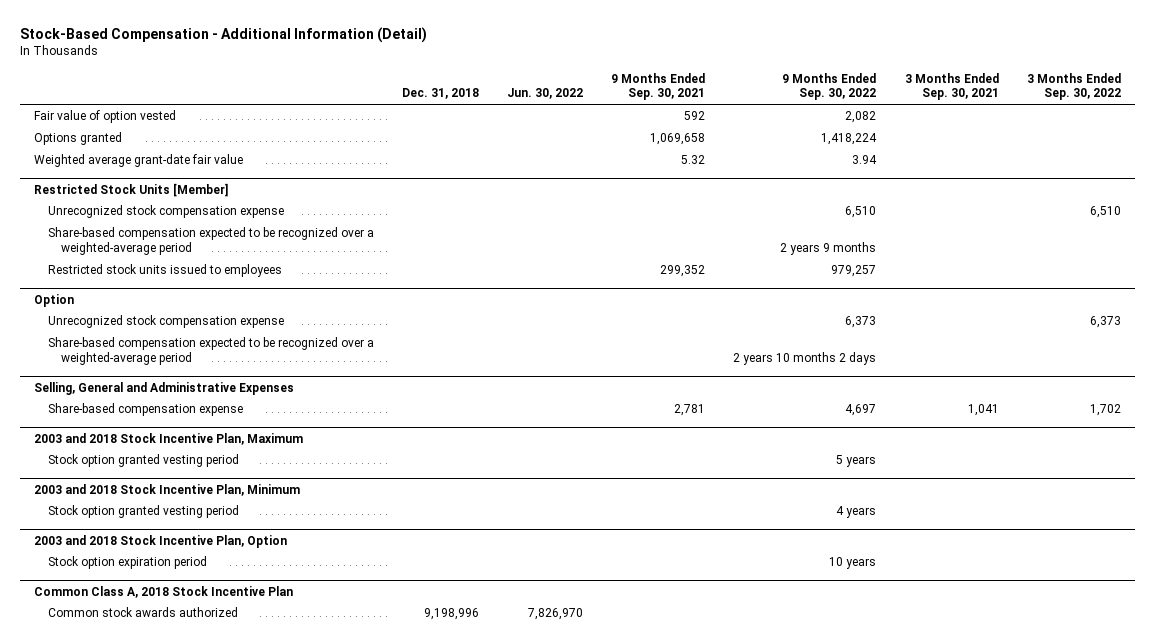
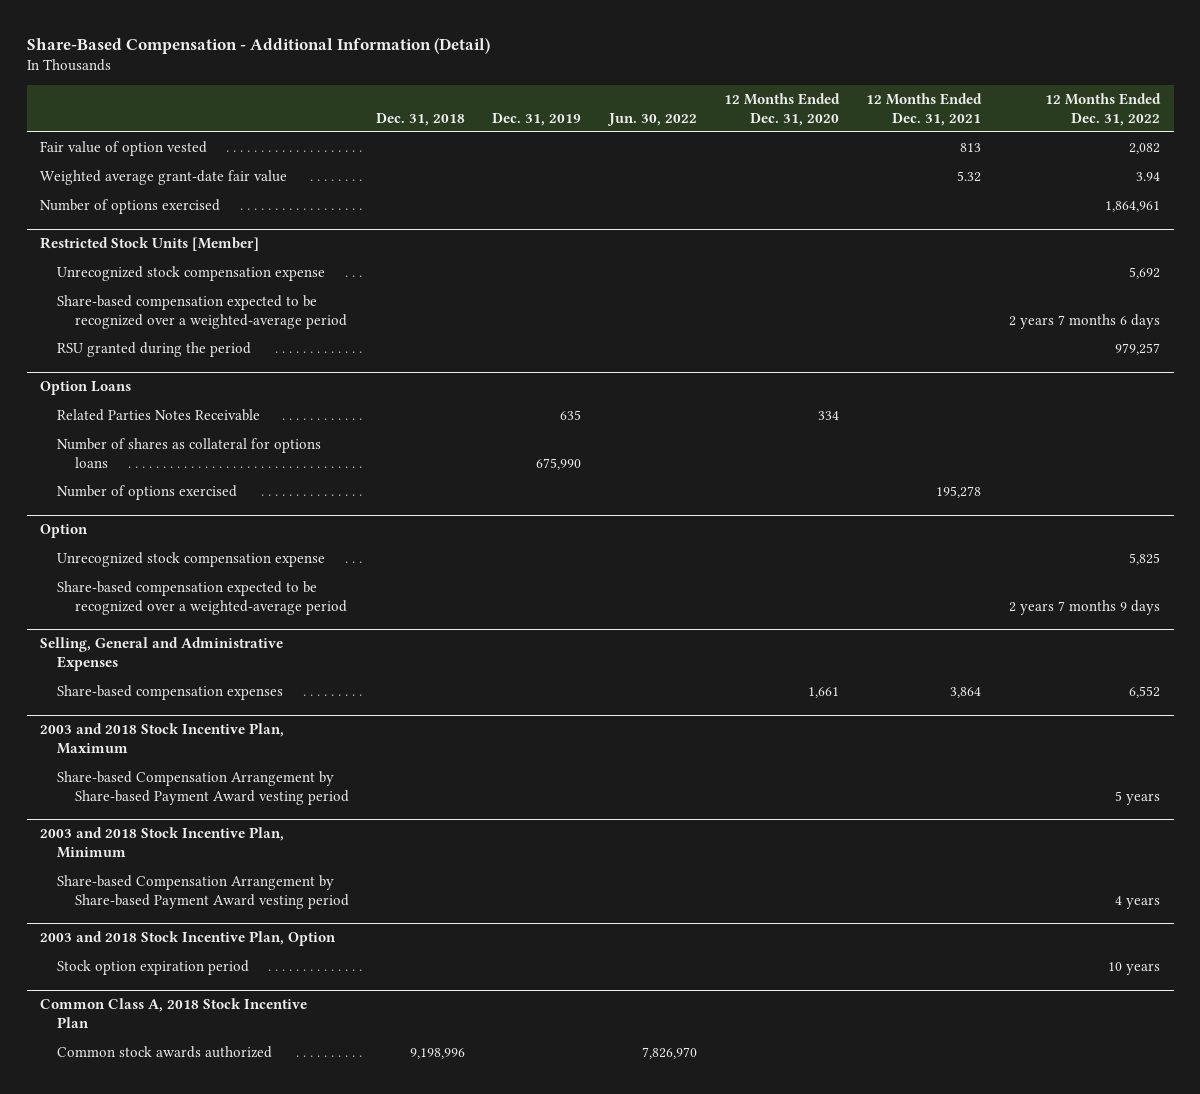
[19,26,427,43] Stock-Based Compensation - Additional Information (Detail) -> [26,37,490,54] Share-Based Compensation - Additional Information (Detail)
[611,72,706,101] 9 Months Ended Sep. 30, 2021 -> none
[782,72,877,101] 9 Months Ended Sep. 30, 2022 -> none
[904,72,999,101] 3 Months Ended Sep. 30, 2021 -> none
[1026,72,1121,101] 3 Months Ended Sep. 30, 2022 -> none
none -> [492,112,582,126] Dec. 31, 2019
none -> [724,92,841,126] 12 Months Ended Dec. 31, 2020
none -> [866,92,983,126] 12 Months Ended Dec. 31, 2021
none -> [1044,92,1161,126] 12 Months Ended Dec. 31, 2022
[33,132,122,146] Options granted -> none
none -> [40,199,221,215] Number of options exercised
[47,264,282,278] Restricted stock units issued to employees -> [57,342,252,358] RSU granted during the period
none -> [40,381,132,396] Option Loans
none -> [57,409,261,422] Related Parties Notes Receivable
none -> [57,438,322,468] Number of shares as collateral for options loans
none -> [57,485,238,501] Number of options exercised
[47,403,243,417] Share-based compensation expense -> [57,685,284,701] Share-based compensation expenses
[47,454,239,468] Stock option granted vesting period -> [57,771,349,805] Share-based Compensation Arrangement by Share-based Payment Award vesting period
[47,505,239,519] Stock option granted vesting period -> [57,875,349,909] Share-based Compensation Arrangement by Share-based Payment Award vesting period

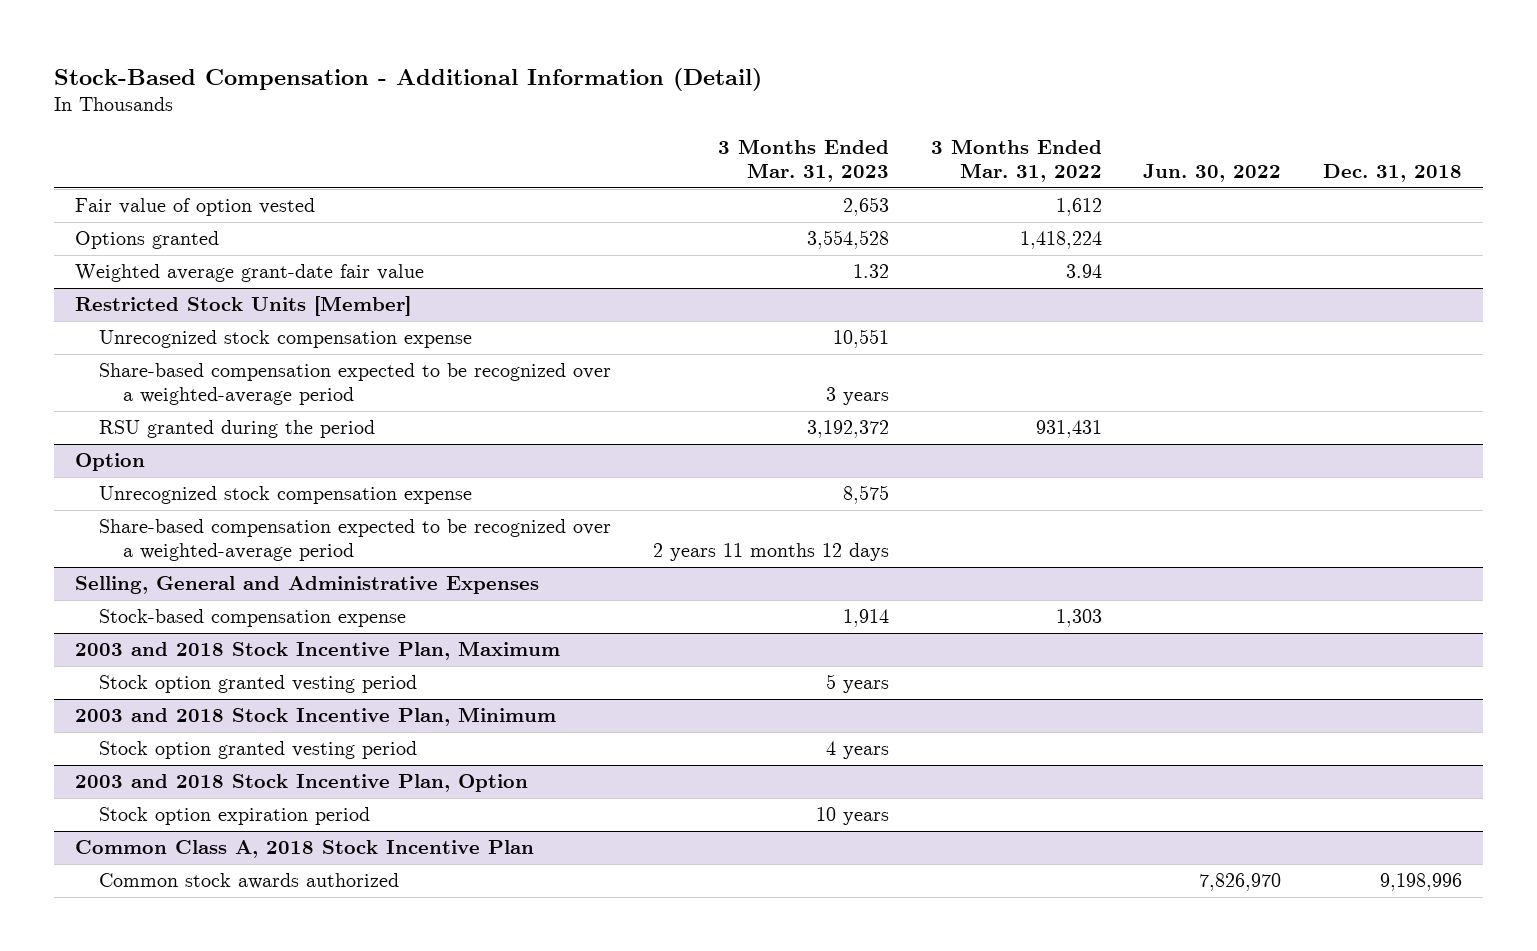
[26,37,490,54] Share-Based Compensation - Additional Information (Detail) -> [54,67,763,91] Stock-Based Compensation - Additional Information (Detail)
[492,112,582,126] Dec. 31, 2019 -> none
[724,92,841,126] 12 Months Ended Dec. 31, 2020 -> none
[866,92,983,126] 12 Months Ended Dec. 31, 2021 -> none
[1044,92,1161,126] 12 Months Ended Dec. 31, 2022 -> none
none -> [717,138,889,182] 3 Months Ended Mar. 31, 2023
none -> [930,138,1102,182] 3 Months Ended Mar. 31, 2022
none -> [75,231,220,250] Options granted
[40,199,221,215] Number of options exercised -> none
[40,381,132,396] Option Loans -> none
[57,409,261,422] Related Parties Notes Receivable -> none
[57,438,322,468] Number of shares as collateral for options loans -> none
[57,485,238,501] Number of options exercised -> none
[57,685,284,701] Share-based compensation expenses -> [99,609,407,628] Stock-based compensation expense
[57,771,349,805] Share-based Compensation Arrangement by Share-based Payment Award vesting period -> [99,675,418,694] Stock option granted vesting period
[57,875,349,909] Share-based Compensation Arrangement by Share-based Payment Award vesting period -> [99,741,418,760] Stock option granted vesting period

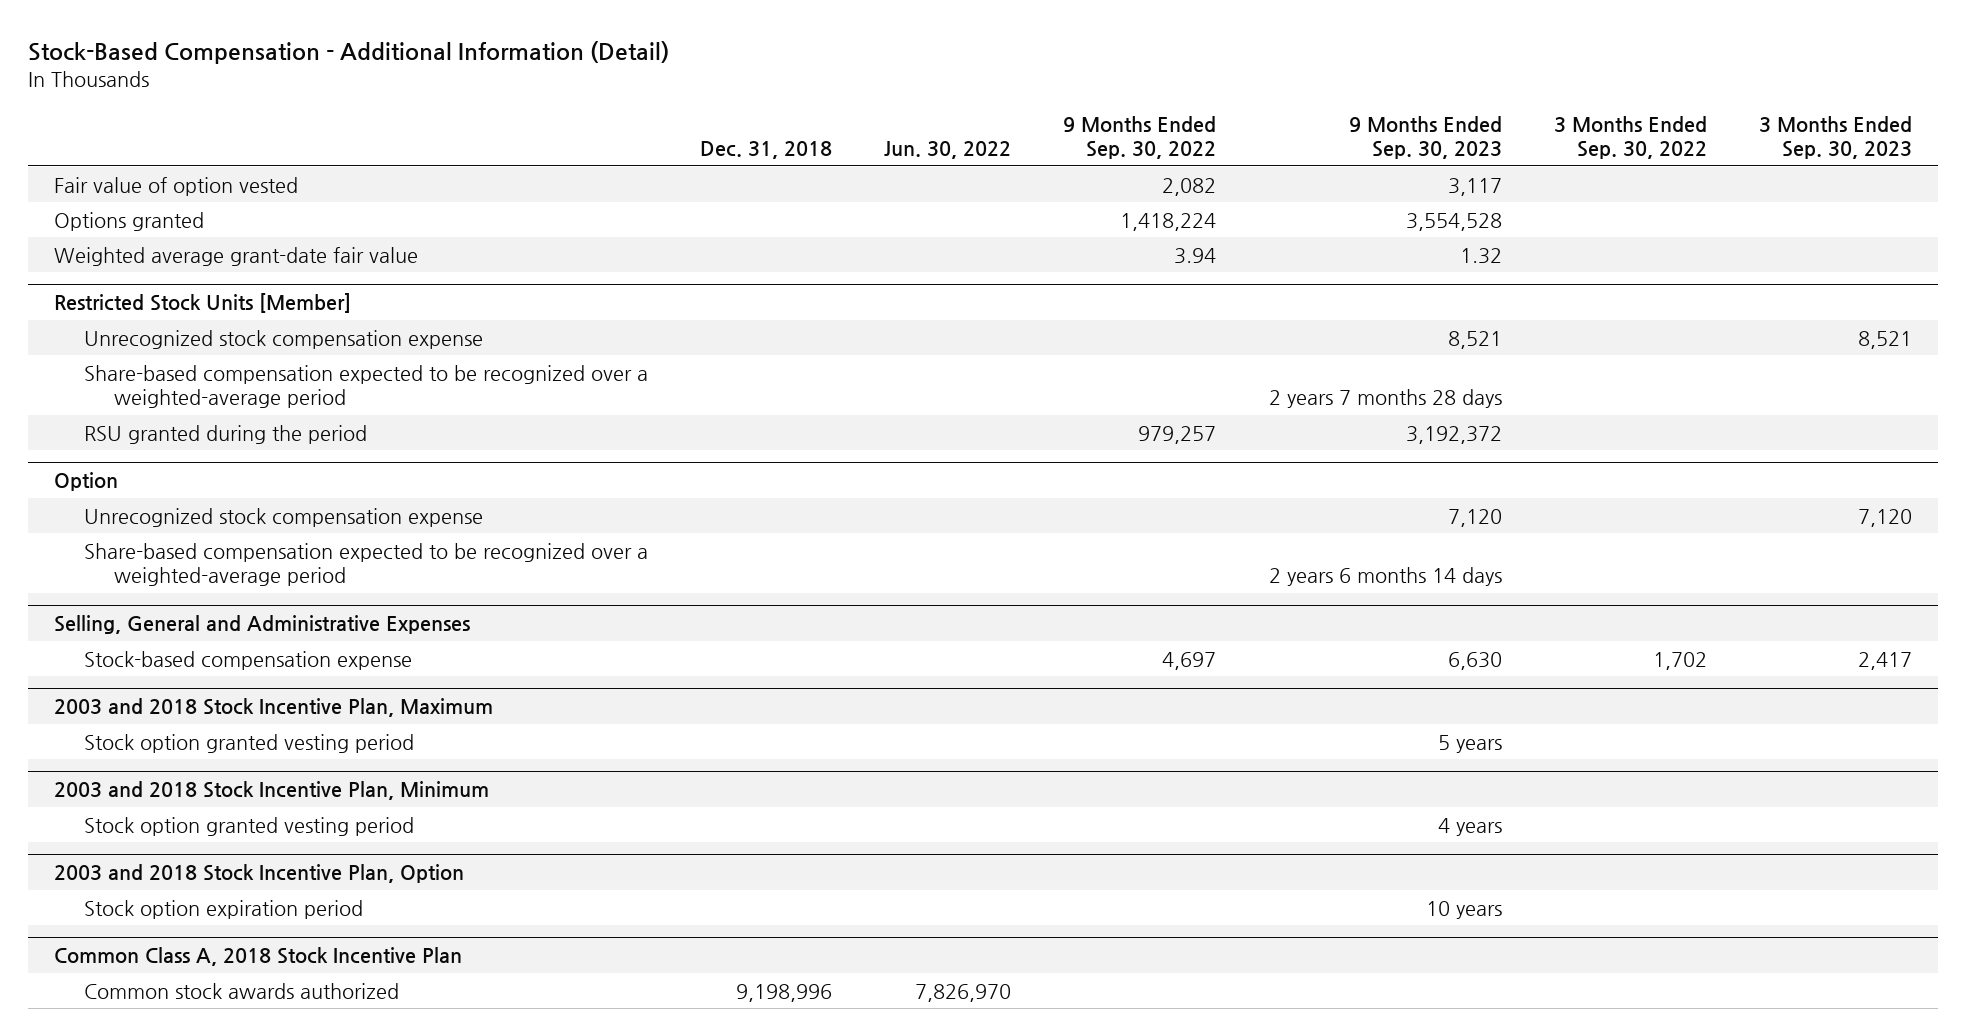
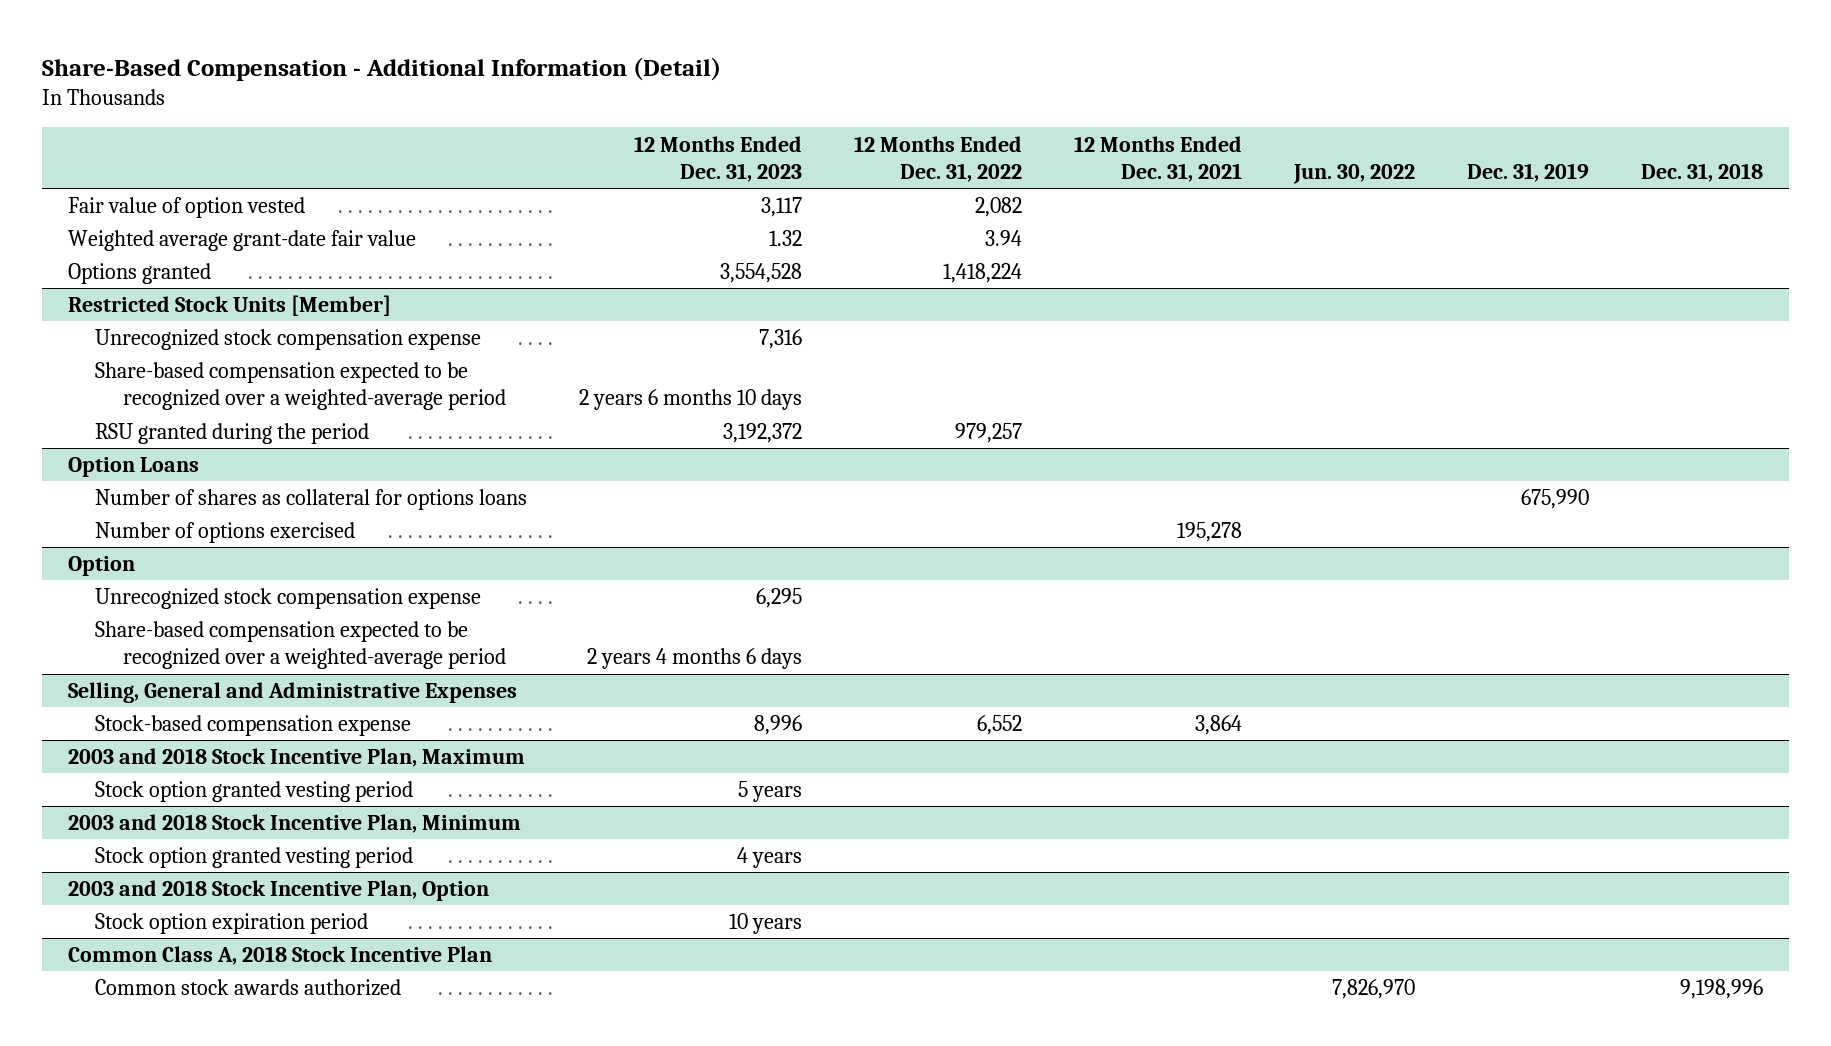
[27,40,669,64] Stock-Based Compensation - Additional Information (Detail) -> [41,56,721,81] Share-Based Compensation - Additional Information (Detail)
[1063,115,1217,160] 9 Months Ended Sep. 30, 2022 -> none
[1348,115,1502,160] 9 Months Ended Sep. 30, 2023 -> none
[1553,115,1707,160] 3 Months Ended Sep. 30, 2022 -> none
[1758,115,1912,160] 3 Months Ended Sep. 30, 2023 -> none
none -> [634,135,803,182] 12 Months Ended Dec. 31, 2023
none -> [854,135,1023,182] 12 Months Ended Dec. 31, 2022
none -> [1074,135,1243,182] 12 Months Ended Dec. 31, 2021
none -> [1466,162,1589,182] Dec. 31, 2019
[53,211,204,231] Options granted -> [67,263,211,285] Options granted
none -> [67,457,199,478] Option Loans
none -> [95,489,528,511] Number of shares as collateral for options loans
none -> [95,522,356,544] Number of options exercised

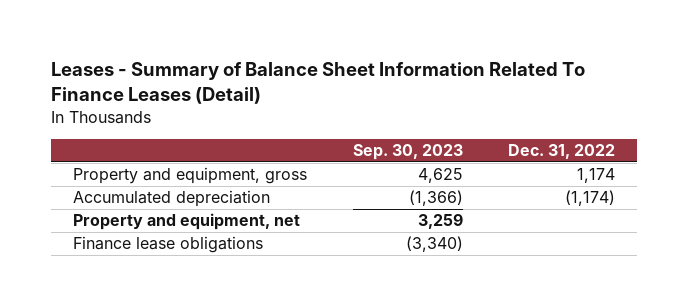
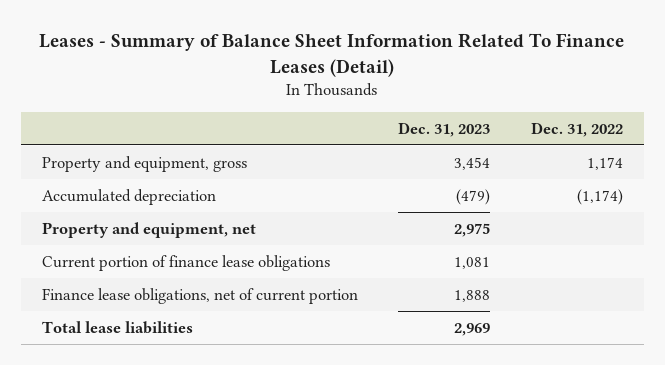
[352,144,463,161] Sep. 30, 2023 -> none
none -> [398,121,491,137] Dec. 31, 2023
none -> [41,254,330,271] Current portion of finance lease obligations
none -> [41,287,358,304] Finance lease obligations, net of current portion
[73,236,264,254] Finance lease obligations -> [41,320,193,334] Total lease liabilities

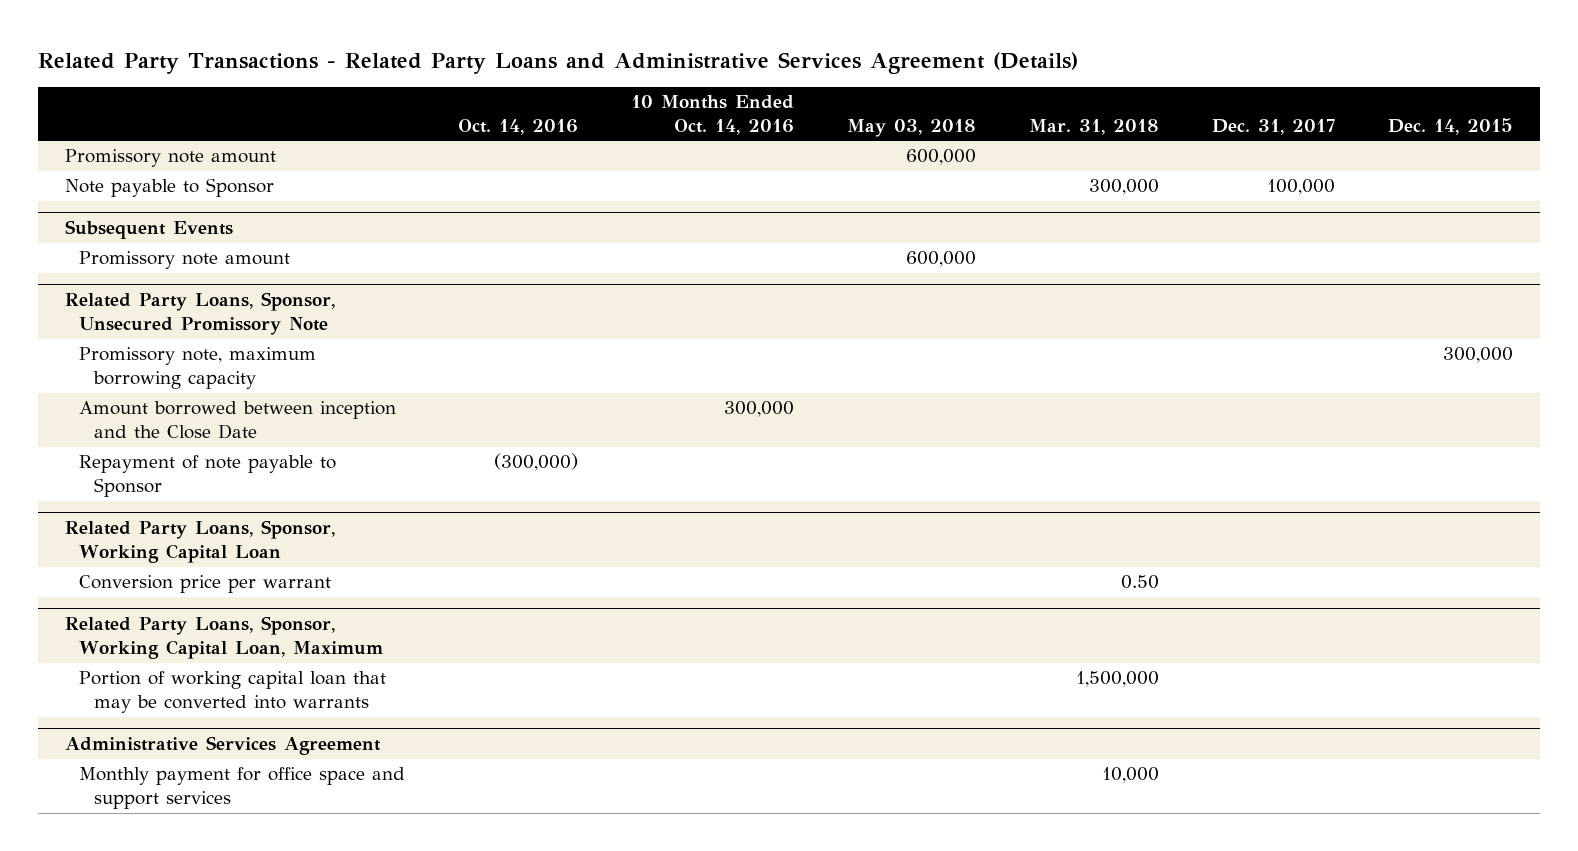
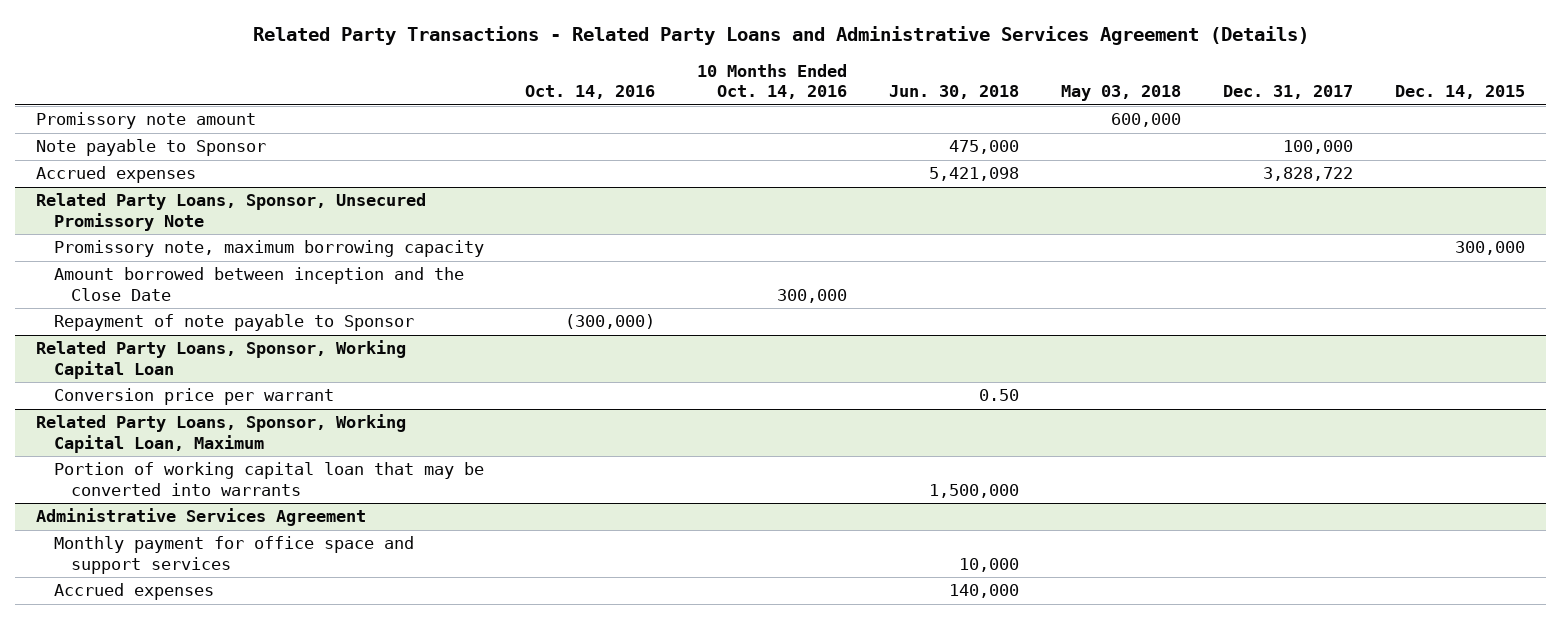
[1029,119,1160,136] Mar. 31, 2018 -> none
none -> [889,85,1020,100] Jun. 30, 2018
[64,220,233,240] Subsequent Events -> none
[79,251,291,270] Promissory note amount -> none
none -> [35,166,196,184] Accrued expenses
none -> [53,583,214,601] Accrued expenses

